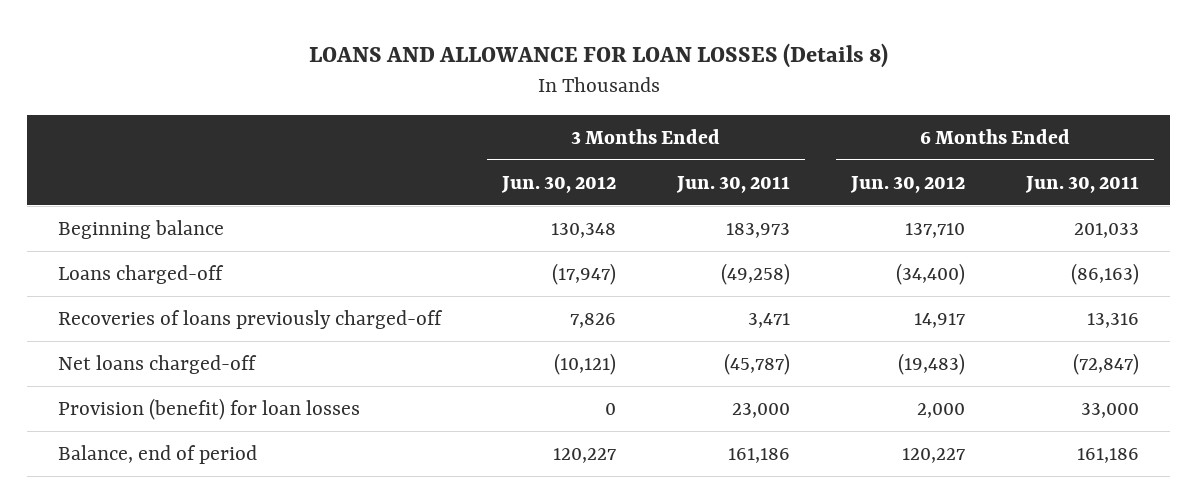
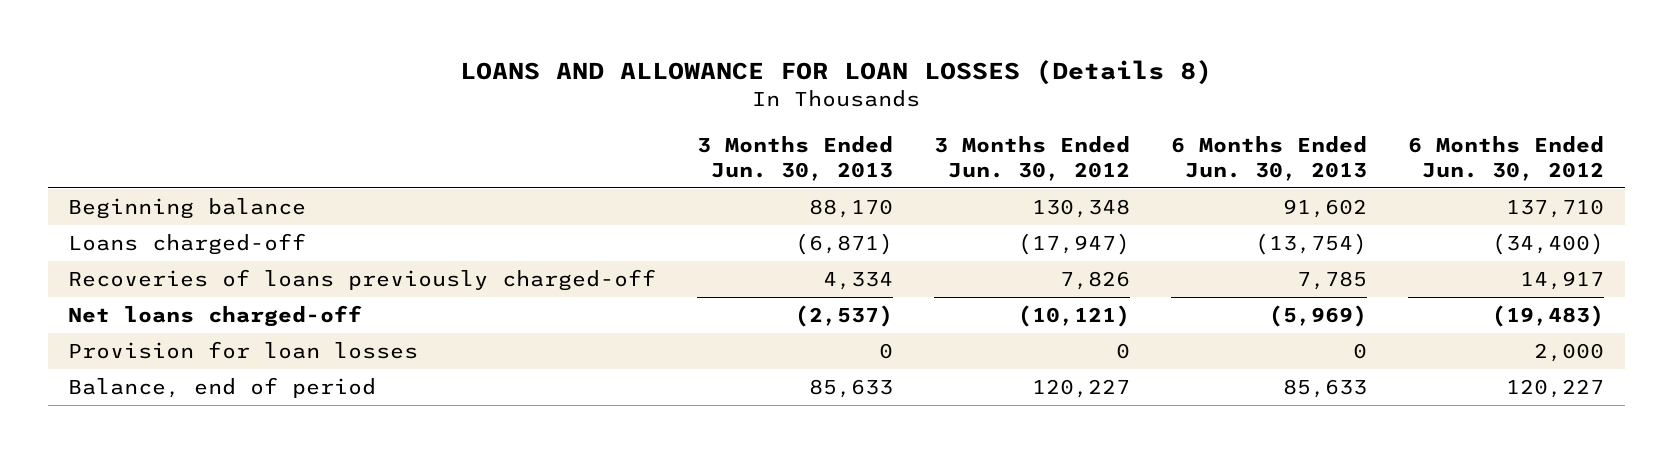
[676,175,791,193] Jun. 30, 2011 -> none
[1025,175,1140,193] Jun. 30, 2011 -> none
none -> [697,135,894,182] 3 Months Ended Jun. 30, 2013
none -> [1171,135,1368,182] 6 Months Ended Jun. 30, 2013
[57,397,360,420] Provision (benefit) for loan losses -> [68,340,419,359] Provision for loan losses

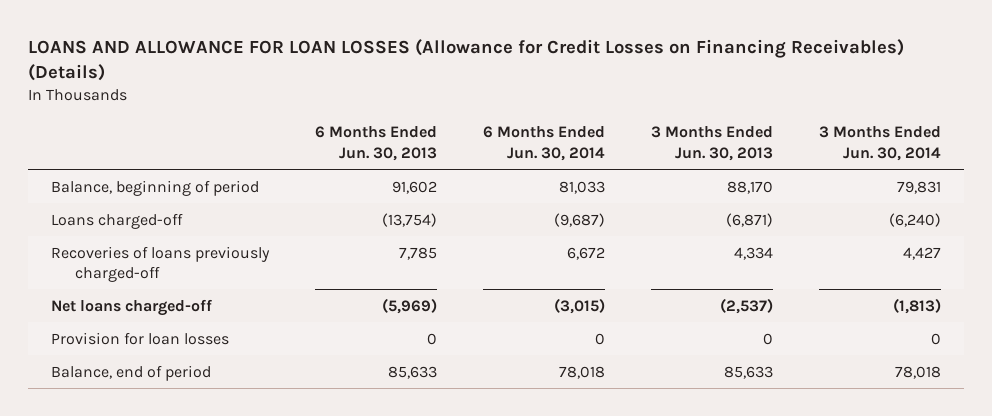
[460,60,1213,86] LOANS AND ALLOWANCE FOR LOAN LOSSES (Details 8) -> [27,38,904,81] LOANS AND ALLOWANCE FOR LOAN LOSSES (Allowance for Credit Losses on Financing Receivables) (Details)
[934,135,1131,182] 3 Months Ended Jun. 30, 2012 -> none
[1408,135,1605,182] 6 Months Ended Jun. 30, 2012 -> none
none -> [482,126,605,161] 6 Months Ended Jun. 30, 2014
none -> [819,126,942,161] 3 Months Ended Jun. 30, 2014
[68,197,307,219] Beginning balance -> [50,179,259,196] Balance, beginning of period

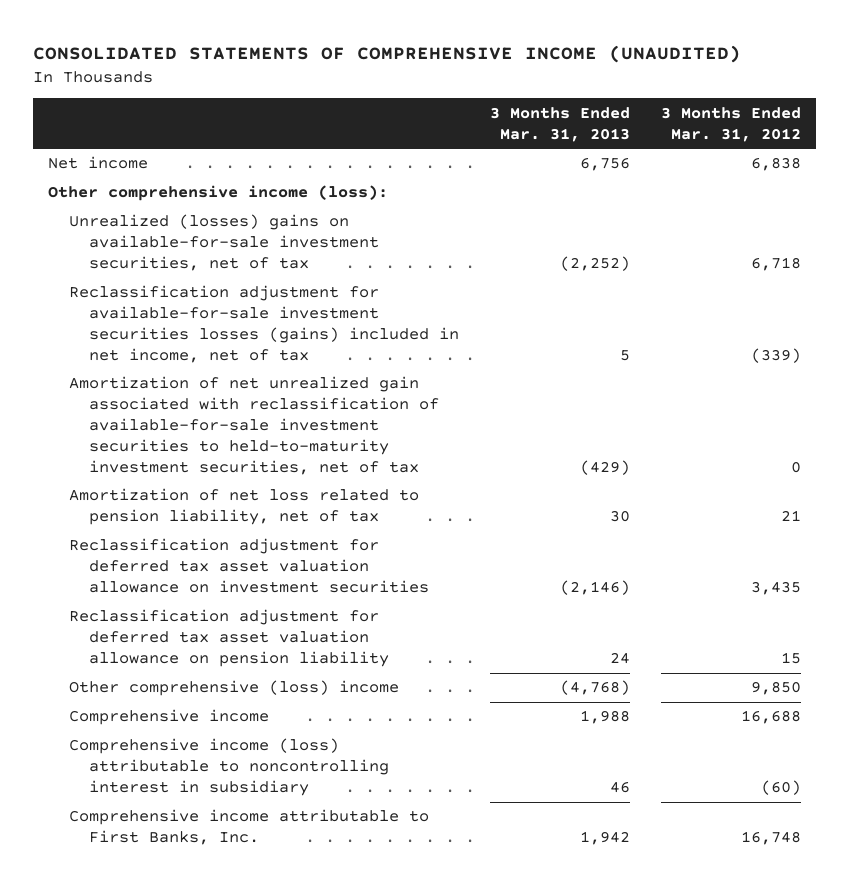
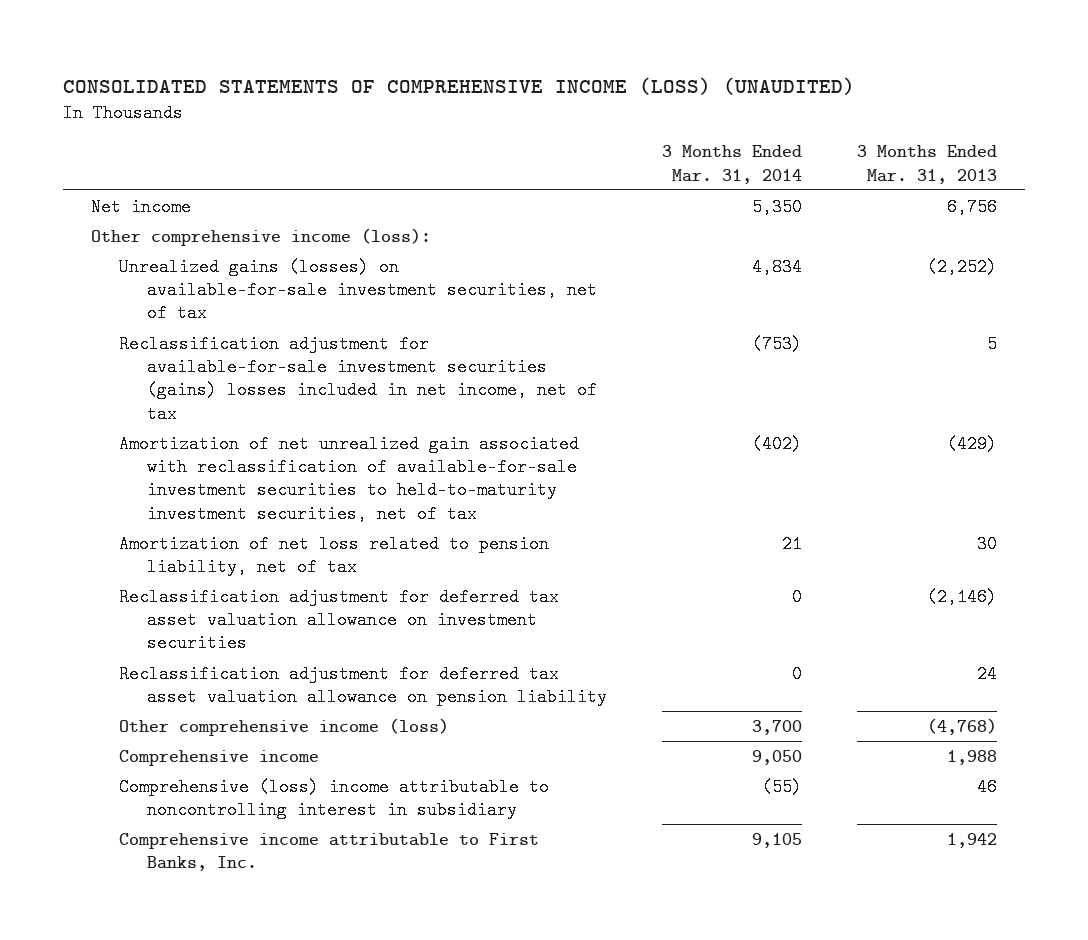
[32,44,741,63] CONSOLIDATED STATEMENTS OF COMPREHENSIVE INCOME (UNAUDITED) -> [63,76,856,95] CONSOLIDATED STATEMENTS OF COMPREHENSIVE INCOME (LOSS) (UNAUDITED)
[660,106,801,142] 3 Months Ended Mar. 31, 2012 -> none
none -> [662,145,803,184] 3 Months Ended Mar. 31, 2014
[68,214,380,272] Unrealized (losses) gains on available-for-sale investment securities, net of tax -> [119,257,598,323] Unrealized gains (losses) on available-for-sale investment securities, net of tax
[68,285,460,363] Reclassification adjustment for available-for-sale investment securities losses (gains) included in net income, net of tax -> [119,334,598,423] Reclassification adjustment for available-for-sale investment securities (gains) losses included in net income, net of tax
[68,680,399,697] Other comprehensive (loss) income -> [119,717,450,736] Other comprehensive income (loss)
[68,738,390,797] Comprehensive income (loss) attributable to noncontrolling interest in subsidiary -> [119,777,550,819] Comprehensive (loss) income attributable to noncontrolling interest in subsidiary

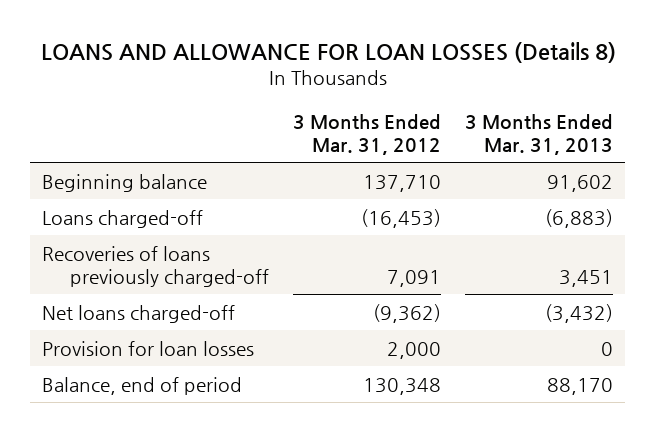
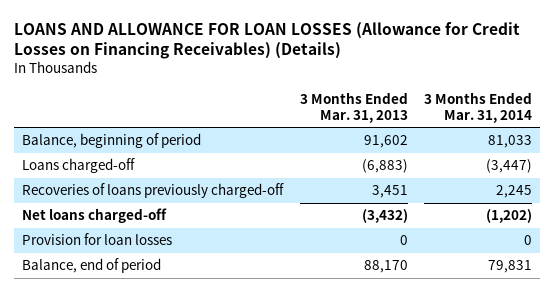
[40,41,616,63] LOANS AND ALLOWANCE FOR LOAN LOSSES (Details 8) -> [14,21,521,60] LOANS AND ALLOWANCE FOR LOAN LOSSES (Allowance for Credit Losses on Financing Receivables) (Details)
[293,113,442,155] 3 Months Ended Mar. 31, 2012 -> none
none -> [423,91,532,123] 3 Months Ended Mar. 31, 2014
[41,173,207,192] Beginning balance -> [22,133,202,149] Balance, beginning of period

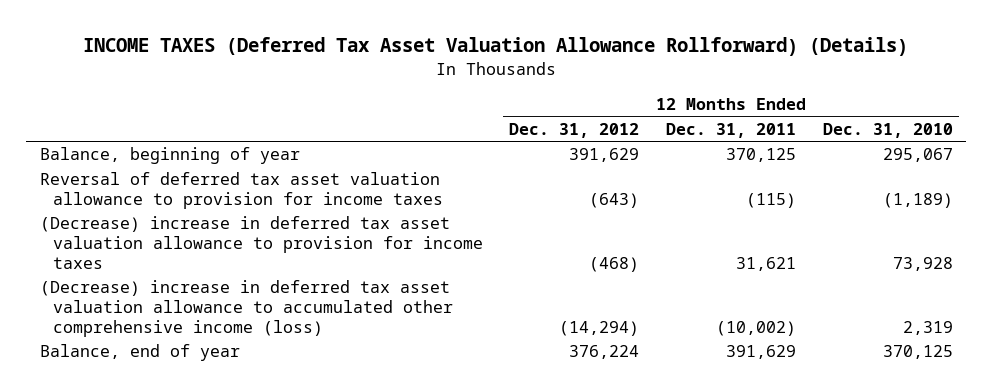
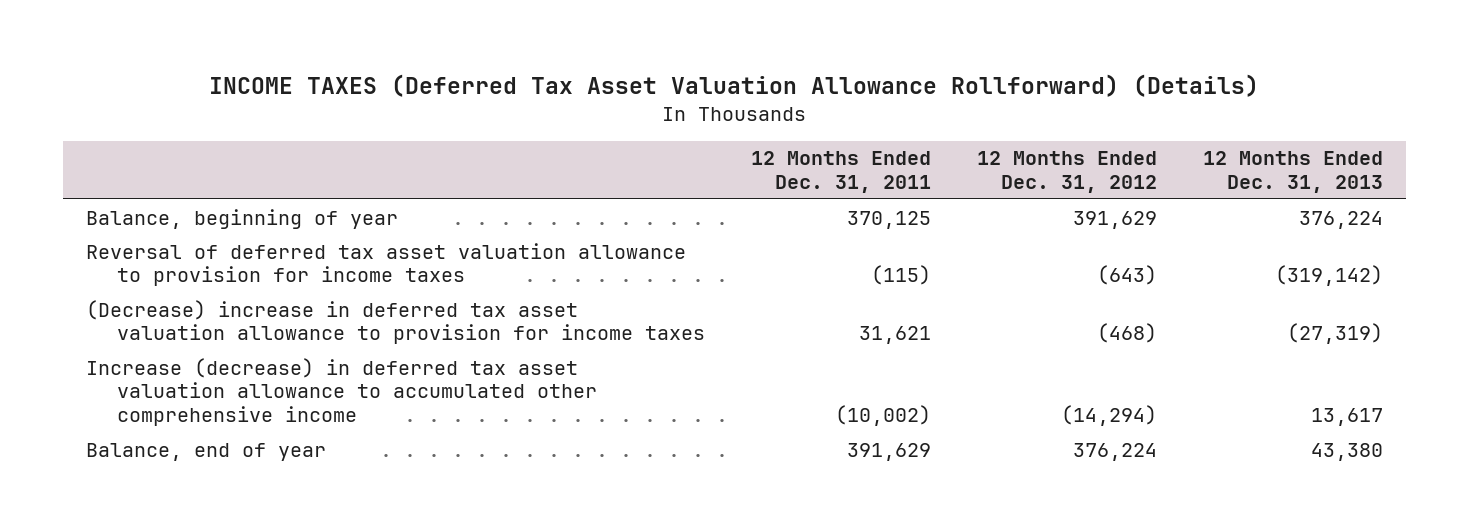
[822,122,953,138] Dec. 31, 2010 -> none
none -> [1202,151,1383,194] 12 Months Ended Dec. 31, 2013
[39,280,453,337] (Decrease) increase in deferred tax asset valuation allowance to accumulated other comprehensive income (loss) -> [86,357,597,426] Increase (decrease) in deferred tax asset valuation allowance to accumulated other comprehensive income

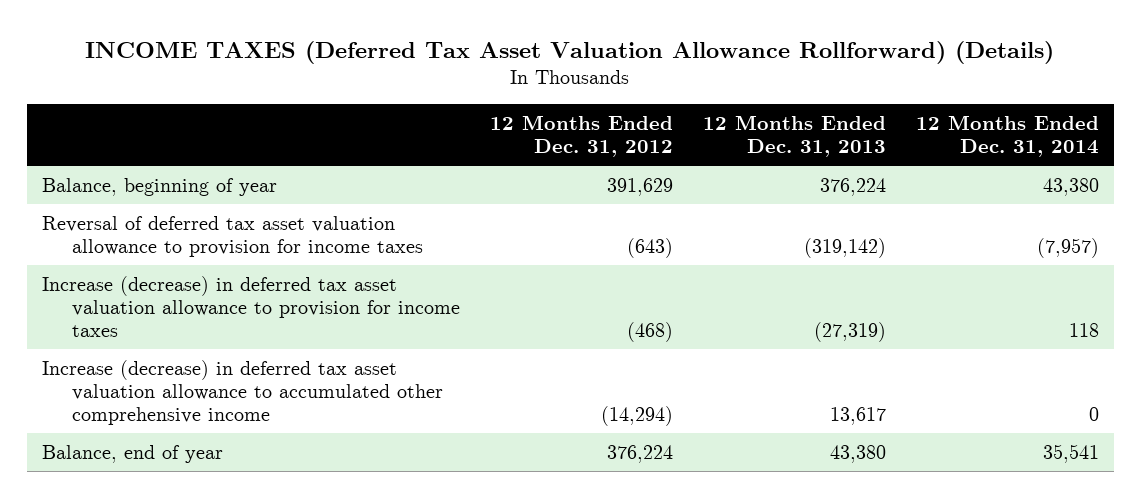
[750,151,931,194] 12 Months Ended Dec. 31, 2011 -> none
none -> [916,115,1100,158] 12 Months Ended Dec. 31, 2014
[86,299,705,345] (Decrease) increase in deferred tax asset valuation allowance to provision for income taxes -> [41,275,461,337] Increase (decrease) in deferred tax asset valuation allowance to provision for income taxes

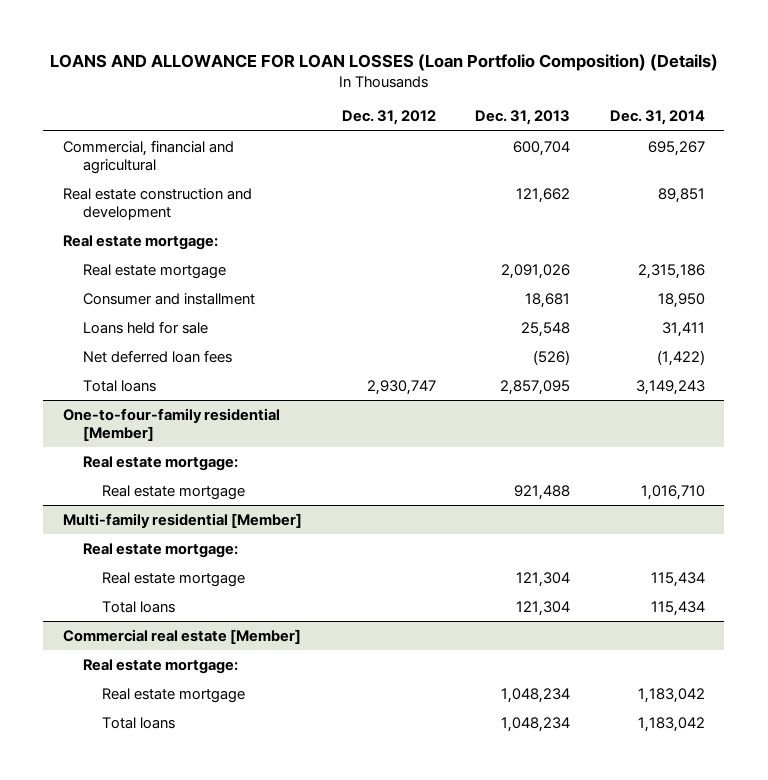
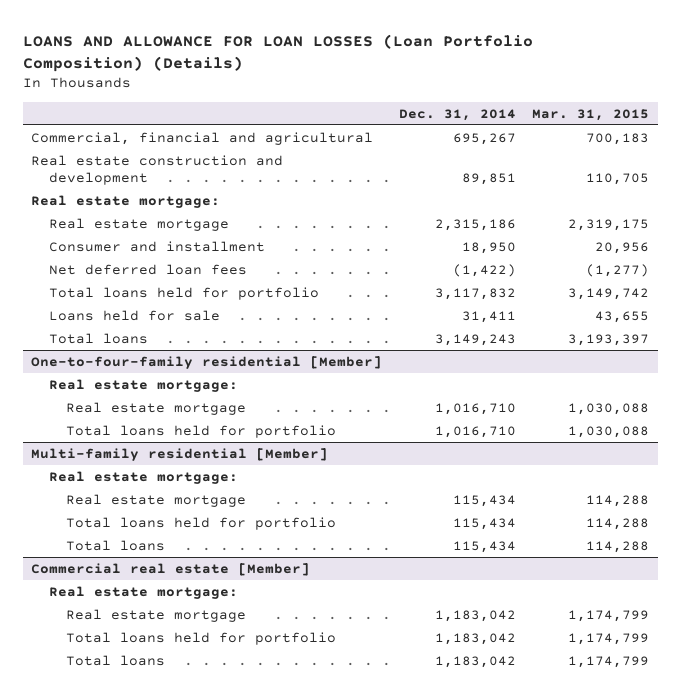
[341,110,436,126] Dec. 31, 2012 -> none
[475,110,571,126] Dec. 31, 2013 -> none
none -> [532,108,650,121] Mar. 31, 2015
none -> [48,286,319,300] Total loans held for portfolio
[82,320,208,334] Loans held for sale -> [48,309,220,321] Loans held for sale
none -> [66,424,337,438] Total loans held for portfolio
none -> [66,516,337,530] Total loans held for portfolio
none -> [66,631,337,645] Total loans held for portfolio

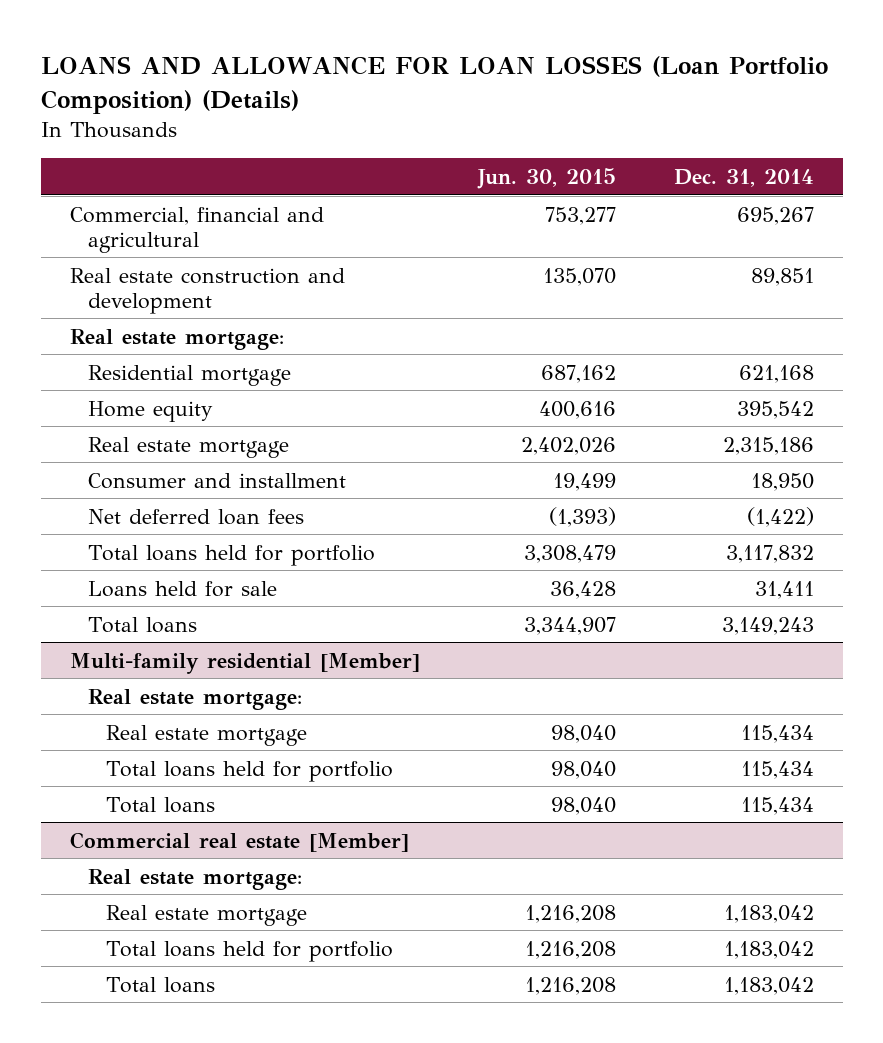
[532,108,650,121] Mar. 31, 2015 -> none
none -> [476,168,616,190] Jun. 30, 2015
none -> [87,364,291,386] Residential mortgage
none -> [87,400,213,422] Home equity
[31,355,383,369] One-to-four-family residential [Member] -> none
[48,378,238,392] Real estate mortgage: -> none
[66,401,247,415] Real estate mortgage -> none
[66,424,337,438] Total loans held for portfolio -> none

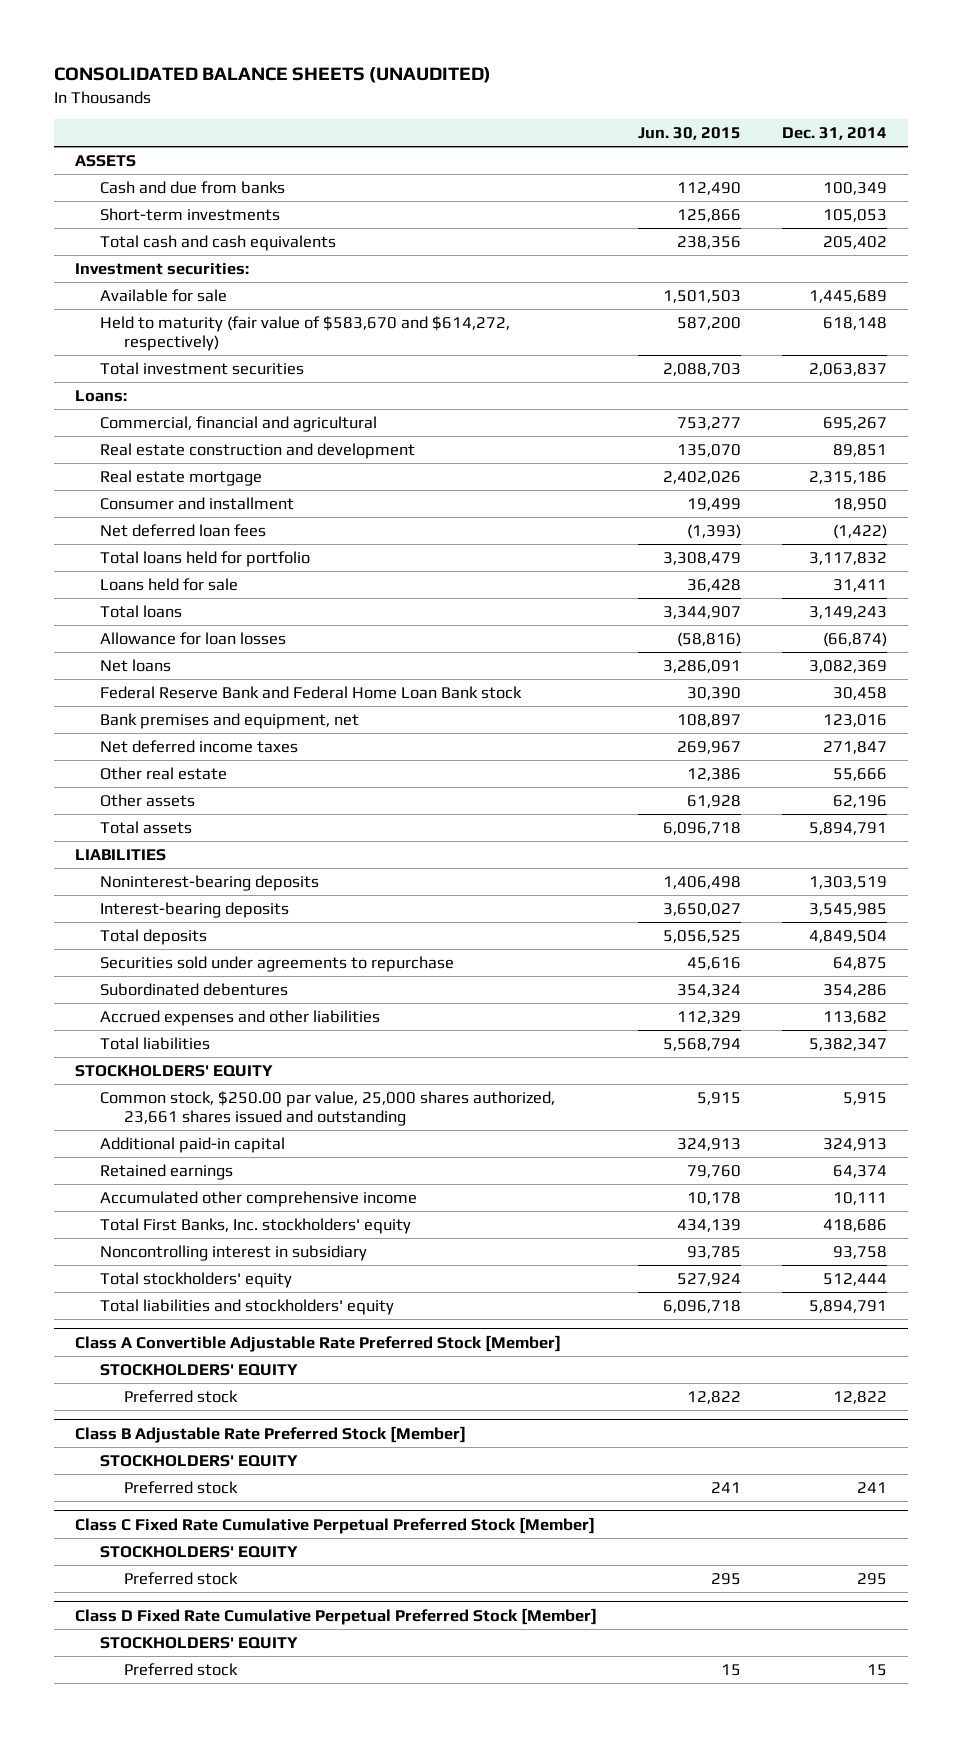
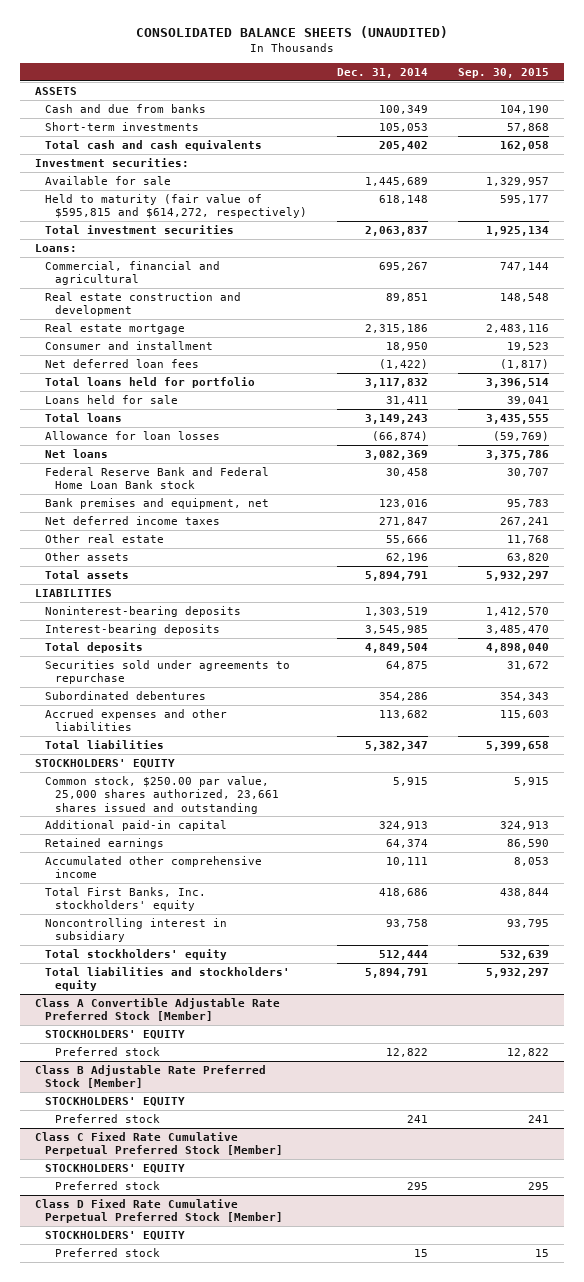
[637,127,741,141] Jun. 30, 2015 -> none
none -> [458,68,550,79] Sep. 30, 2015
[99,315,510,352] Held to maturity (fair value of $583,670 and $614,272, respectively) -> [44,193,308,219] Held to maturity (fair value of $595,815 and $614,272, respectively)

